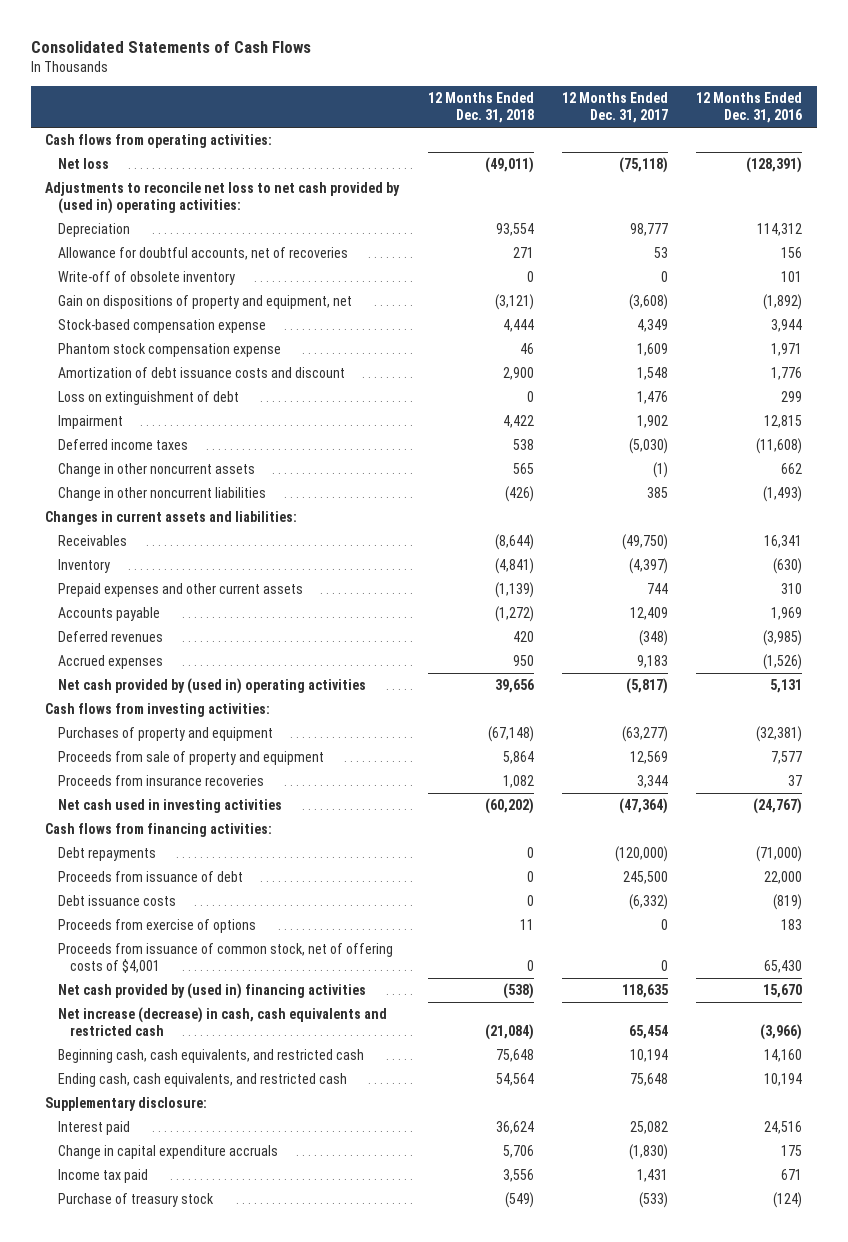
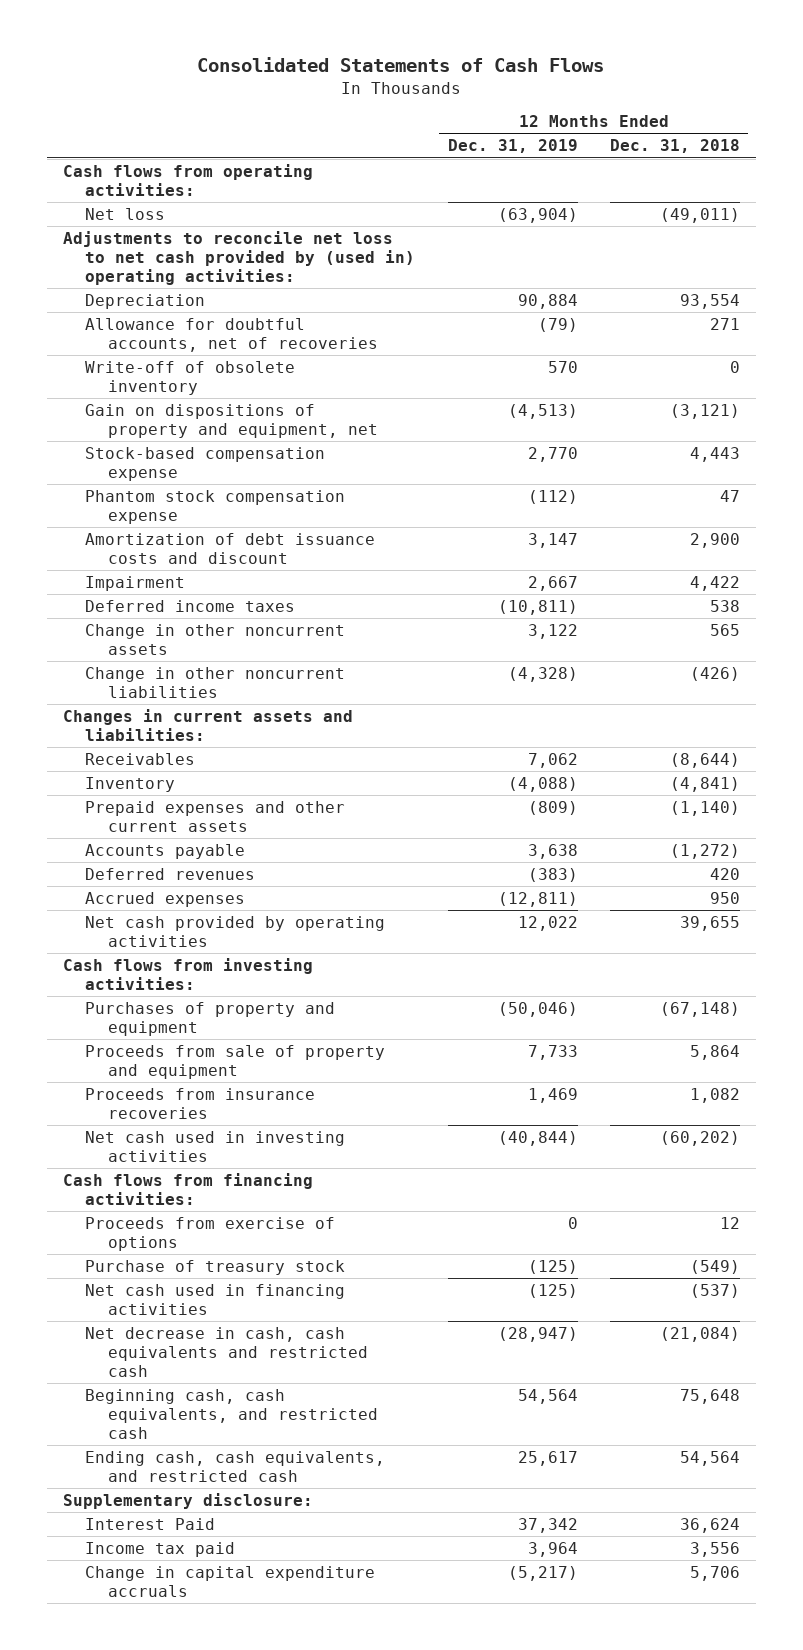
[562,92,669,124] 12 Months Ended Dec. 31, 2017 -> none
[696,92,803,124] 12 Months Ended Dec. 31, 2016 -> none
none -> [447,139,578,154] Dec. 31, 2019
[502,319,534,333] 4,444 -> [689,446,740,462] 4,443
[519,343,534,355] 46 -> [719,489,740,502] 47
[57,391,239,406] Loss on extinguishment of debt -> none
[494,582,534,599] (1,139) -> [669,800,740,816] (1,140)
[57,678,366,695] Net cash provided by (used in) operating activities -> [85,915,386,947] Net cash provided by operating activities
[494,679,534,694] 39,656 -> [679,915,740,931] 39,655
[57,847,156,862] Debt repayments -> none
[57,871,243,883] Proceeds from issuance of debt -> none
[57,895,176,907] Debt issuance costs -> none
[57,943,393,974] Proceeds from issuance of common stock, net of offering costs of $4,001 -> none
[519,919,534,931] 11 -> [719,1216,740,1229] 12
[57,1193,214,1208] Purchase of treasury stock -> [85,1259,346,1275] Purchase of treasury stock
[57,983,366,1000] Net cash provided by (used in) financing activities -> [85,1283,346,1315] Net cash used in financing activities
[502,983,534,1000] (538) -> [689,1283,740,1298] (537)
[57,1007,387,1037] Net increase (decrease) in cash, cash equivalents and restricted cash -> [85,1326,368,1377] Net decrease in cash, cash equivalents and restricted cash
[57,1121,130,1136] Interest paid -> [85,1517,216,1530] Interest Paid
[57,1145,278,1160] Change in capital expenditure accruals -> [85,1565,376,1597] Change in capital expenditure accruals

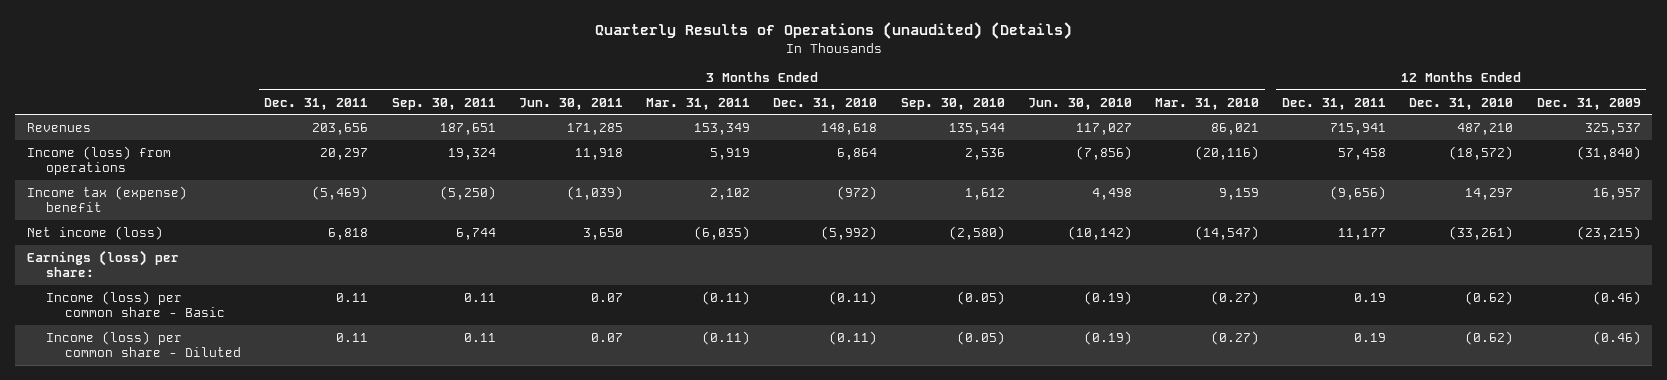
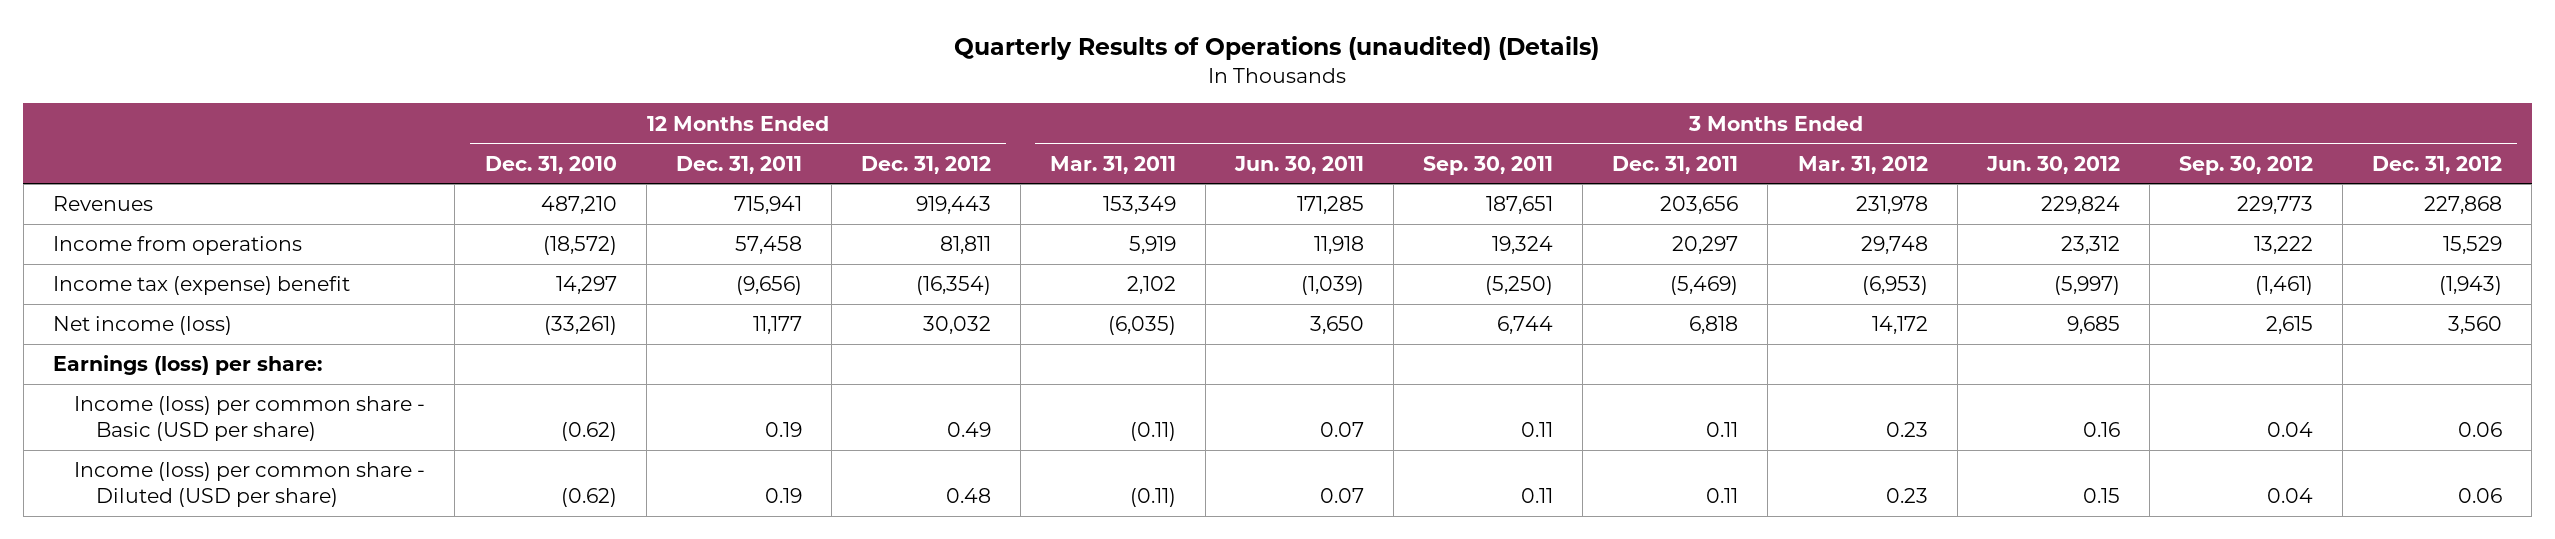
[773,97,878,110] Dec. 31, 2010 -> none
[900,97,1005,110] Sep. 30, 2010 -> none
[1027,97,1132,110] Jun. 30, 2010 -> none
[1154,97,1259,110] Mar. 31, 2010 -> none
[1536,97,1641,110] Dec. 31, 2009 -> none
none -> [860,155,991,174] Dec. 31, 2012
none -> [1797,155,1928,174] Mar. 31, 2012
none -> [1985,155,2120,174] Jun. 30, 2012
none -> [2178,155,2313,175] Sep. 30, 2012
none -> [2372,155,2503,174] Dec. 31, 2012
[26,145,171,175] Income (loss) from operations -> [52,236,302,256] Income from operations
[46,290,226,317] Income (loss) per common share - Basic -> [74,396,426,442] Income (loss) per common share - Basic (USD per share)
[46,330,242,357] Income (loss) per common share - Diluted -> [74,462,426,508] Income (loss) per common share - Diluted (USD per share)

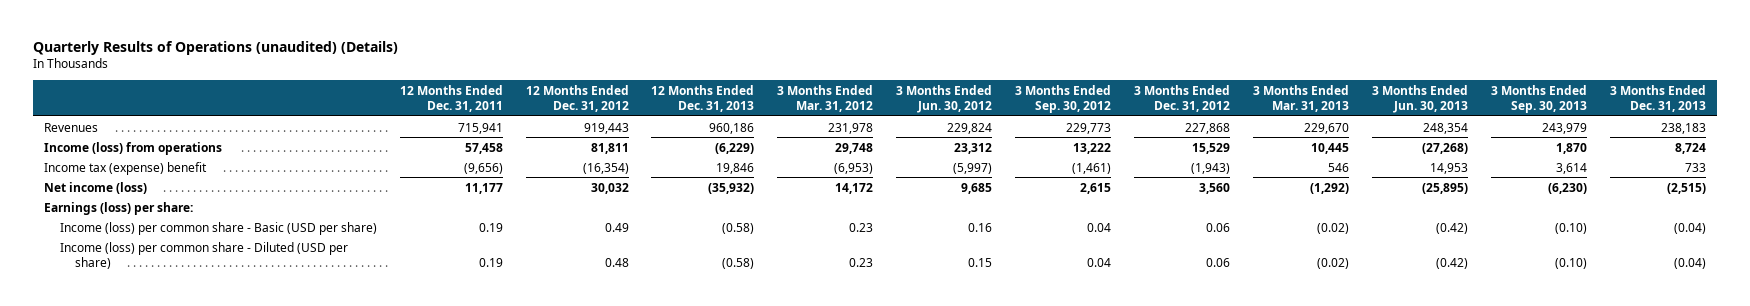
[484,155,617,174] Dec. 31, 2010 -> none
[1049,155,1176,174] Mar. 31, 2011 -> none
[1234,155,1365,174] Jun. 30, 2011 -> none
[1423,155,1554,175] Sep. 30, 2011 -> none
[1612,155,1739,174] Dec. 31, 2011 -> none
none -> [651,84,755,112] 12 Months Ended Dec. 31, 2013
none -> [1253,84,1350,112] 3 Months Ended Mar. 31, 2013
none -> [1372,84,1469,113] 3 Months Ended Jun. 30, 2013
none -> [1490,84,1587,113] 3 Months Ended Sep. 30, 2013
none -> [1609,84,1706,112] 3 Months Ended Dec. 31, 2013
[52,236,302,256] Income from operations -> [44,141,223,155] Income (loss) from operations

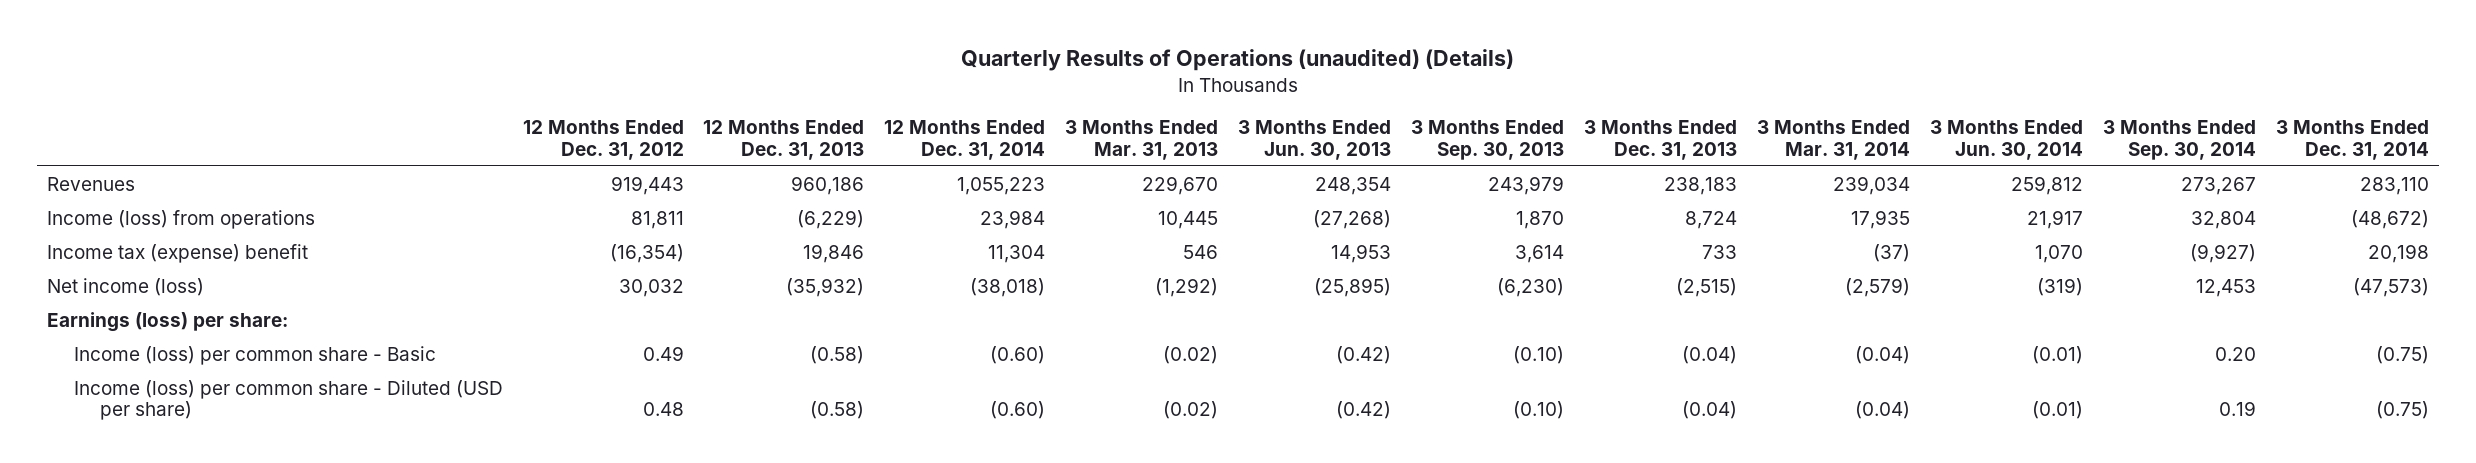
[399,84,503,112] 12 Months Ended Dec. 31, 2011 -> none
[777,84,874,112] 3 Months Ended Mar. 31, 2012 -> none
[896,84,993,113] 3 Months Ended Jun. 30, 2012 -> none
[1015,84,1112,113] 3 Months Ended Sep. 30, 2012 -> none
[1134,84,1231,112] 3 Months Ended Dec. 31, 2012 -> none
none -> [884,119,1046,160] 12 Months Ended Dec. 31, 2014
none -> [1756,119,1910,160] 3 Months Ended Mar. 31, 2014
none -> [1929,119,2083,160] 3 Months Ended Jun. 30, 2014
none -> [2102,119,2256,160] 3 Months Ended Sep. 30, 2014
none -> [2275,119,2429,160] 3 Months Ended Dec. 31, 2014
[59,221,377,235] Income (loss) per common share - Basic (USD per share) -> [73,345,436,365] Income (loss) per common share - Basic

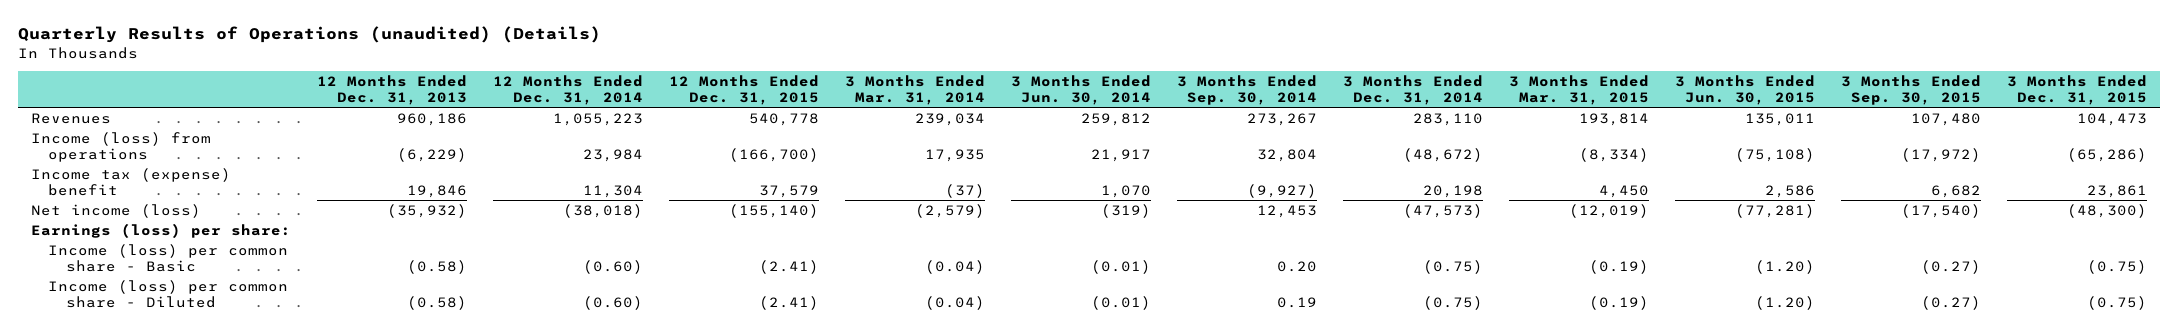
[522,119,684,160] 12 Months Ended Dec. 31, 2012 -> none
[1065,119,1219,160] 3 Months Ended Mar. 31, 2013 -> none
[1238,119,1392,160] 3 Months Ended Jun. 30, 2013 -> none
[1411,119,1565,160] 3 Months Ended Sep. 30, 2013 -> none
[1584,119,1738,160] 3 Months Ended Dec. 31, 2013 -> none
none -> [669,74,820,106] 12 Months Ended Dec. 31, 2015
none -> [1509,74,1650,106] 3 Months Ended Mar. 31, 2015
none -> [1675,74,1816,106] 3 Months Ended Jun. 30, 2015
none -> [1841,74,1982,106] 3 Months Ended Sep. 30, 2015
none -> [2007,74,2148,106] 3 Months Ended Dec. 31, 2015
[73,379,503,421] Income (loss) per common share - Diluted (USD per share) -> [48,279,289,309] Income (loss) per common share - Diluted

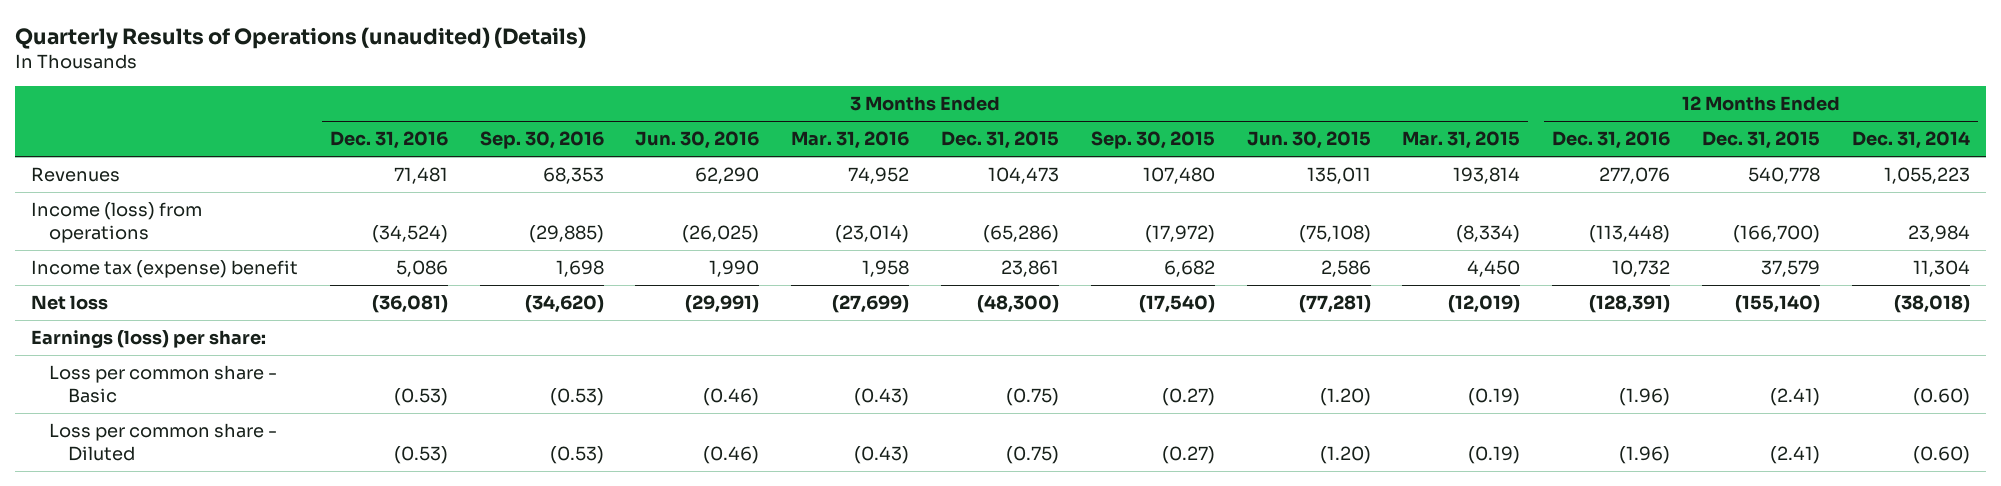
[317,74,468,106] 12 Months Ended Dec. 31, 2013 -> none
[845,74,986,106] 3 Months Ended Mar. 31, 2014 -> none
[1011,74,1152,106] 3 Months Ended Jun. 30, 2014 -> none
[1177,74,1318,106] 3 Months Ended Sep. 30, 2014 -> none
[1343,74,1484,106] 3 Months Ended Dec. 31, 2014 -> none
none -> [329,131,448,150] Dec. 31, 2016
none -> [479,131,604,150] Sep. 30, 2016
none -> [635,131,760,150] Jun. 30, 2016
none -> [791,131,910,150] Mar. 31, 2016
none -> [1552,131,1671,150] Dec. 31, 2016
[31,203,202,218] Net income (loss) -> [31,295,109,311] Net loss
[48,243,289,273] Income (loss) per common share - Basic -> [49,365,278,403] Loss per common share - Basic
[48,279,289,309] Income (loss) per common share - Diluted -> [49,423,278,461] Loss per common share - Diluted

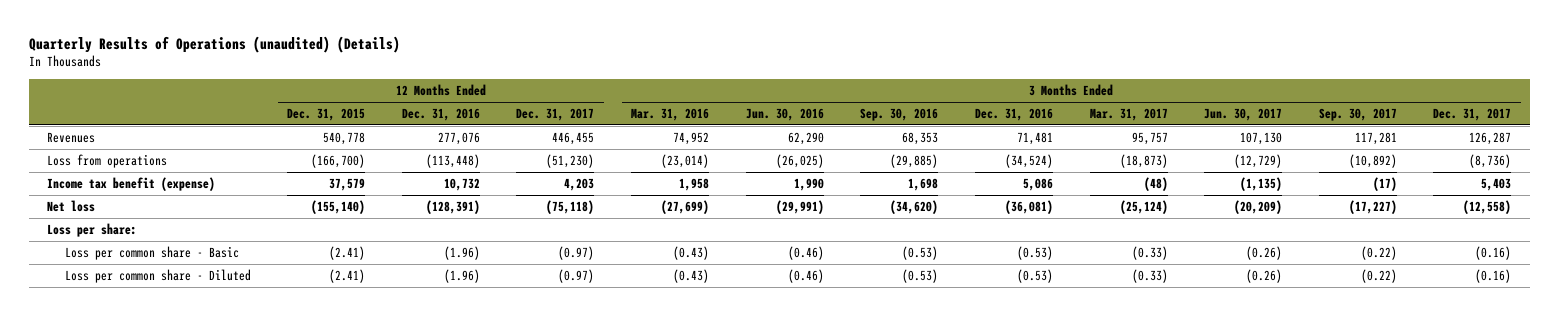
[940,131,1059,150] Dec. 31, 2015 -> none
[1090,131,1215,150] Sep. 30, 2015 -> none
[1246,131,1371,150] Jun. 30, 2015 -> none
[1402,131,1521,150] Mar. 31, 2015 -> none
[1851,131,1970,150] Dec. 31, 2014 -> none
none -> [516,108,595,122] Dec. 31, 2017
none -> [1089,108,1168,122] Mar. 31, 2017
none -> [1204,108,1283,122] Jun. 30, 2017
none -> [1318,108,1397,122] Sep. 30, 2017
none -> [1433,108,1512,122] Dec. 31, 2017
[31,202,203,243] Income (loss) from operations -> [46,153,167,168] Loss from operations
[31,260,299,279] Income tax (expense) benefit -> [46,176,215,191] Income tax benefit (expense)
[31,330,267,349] Earnings (loss) per share: -> [46,222,137,237] Loss per share:

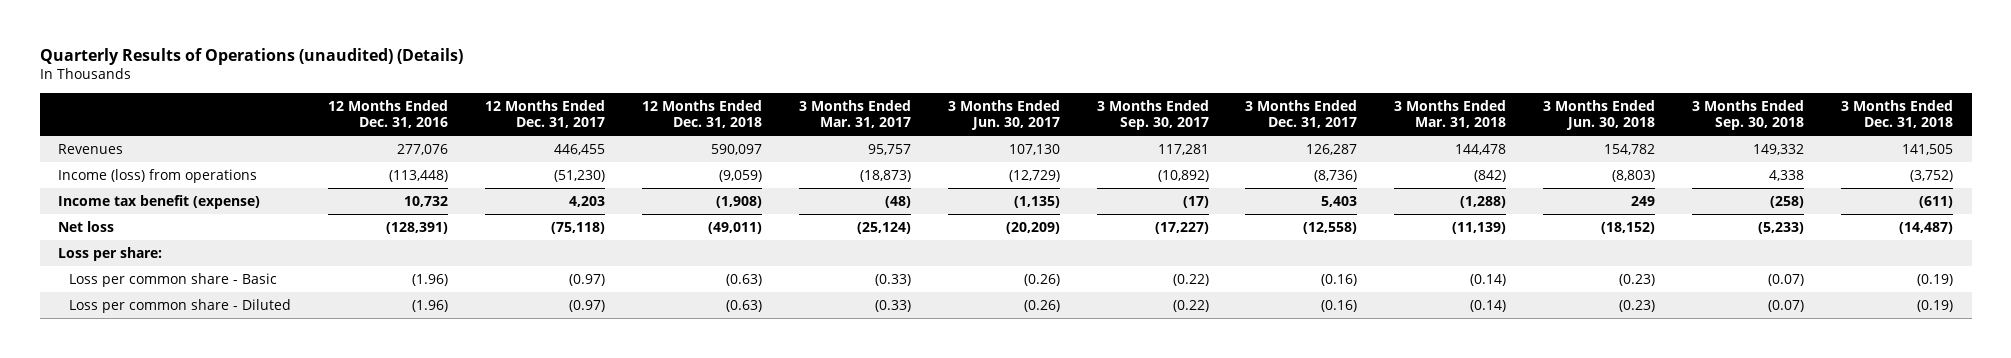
[287,108,366,122] Dec. 31, 2015 -> none
[631,108,710,122] Mar. 31, 2016 -> none
[745,108,824,122] Jun. 30, 2016 -> none
[860,108,939,122] Sep. 30, 2016 -> none
[974,108,1053,122] Dec. 31, 2016 -> none
none -> [641,99,762,129] 12 Months Ended Dec. 31, 2018
none -> [1394,99,1507,129] 3 Months Ended Mar. 31, 2018
none -> [1543,99,1656,131] 3 Months Ended Jun. 30, 2018
none -> [1692,99,1805,131] 3 Months Ended Sep. 30, 2018
none -> [1841,99,1954,129] 3 Months Ended Dec. 31, 2018
[46,153,167,168] Loss from operations -> [58,168,258,183] Income (loss) from operations

